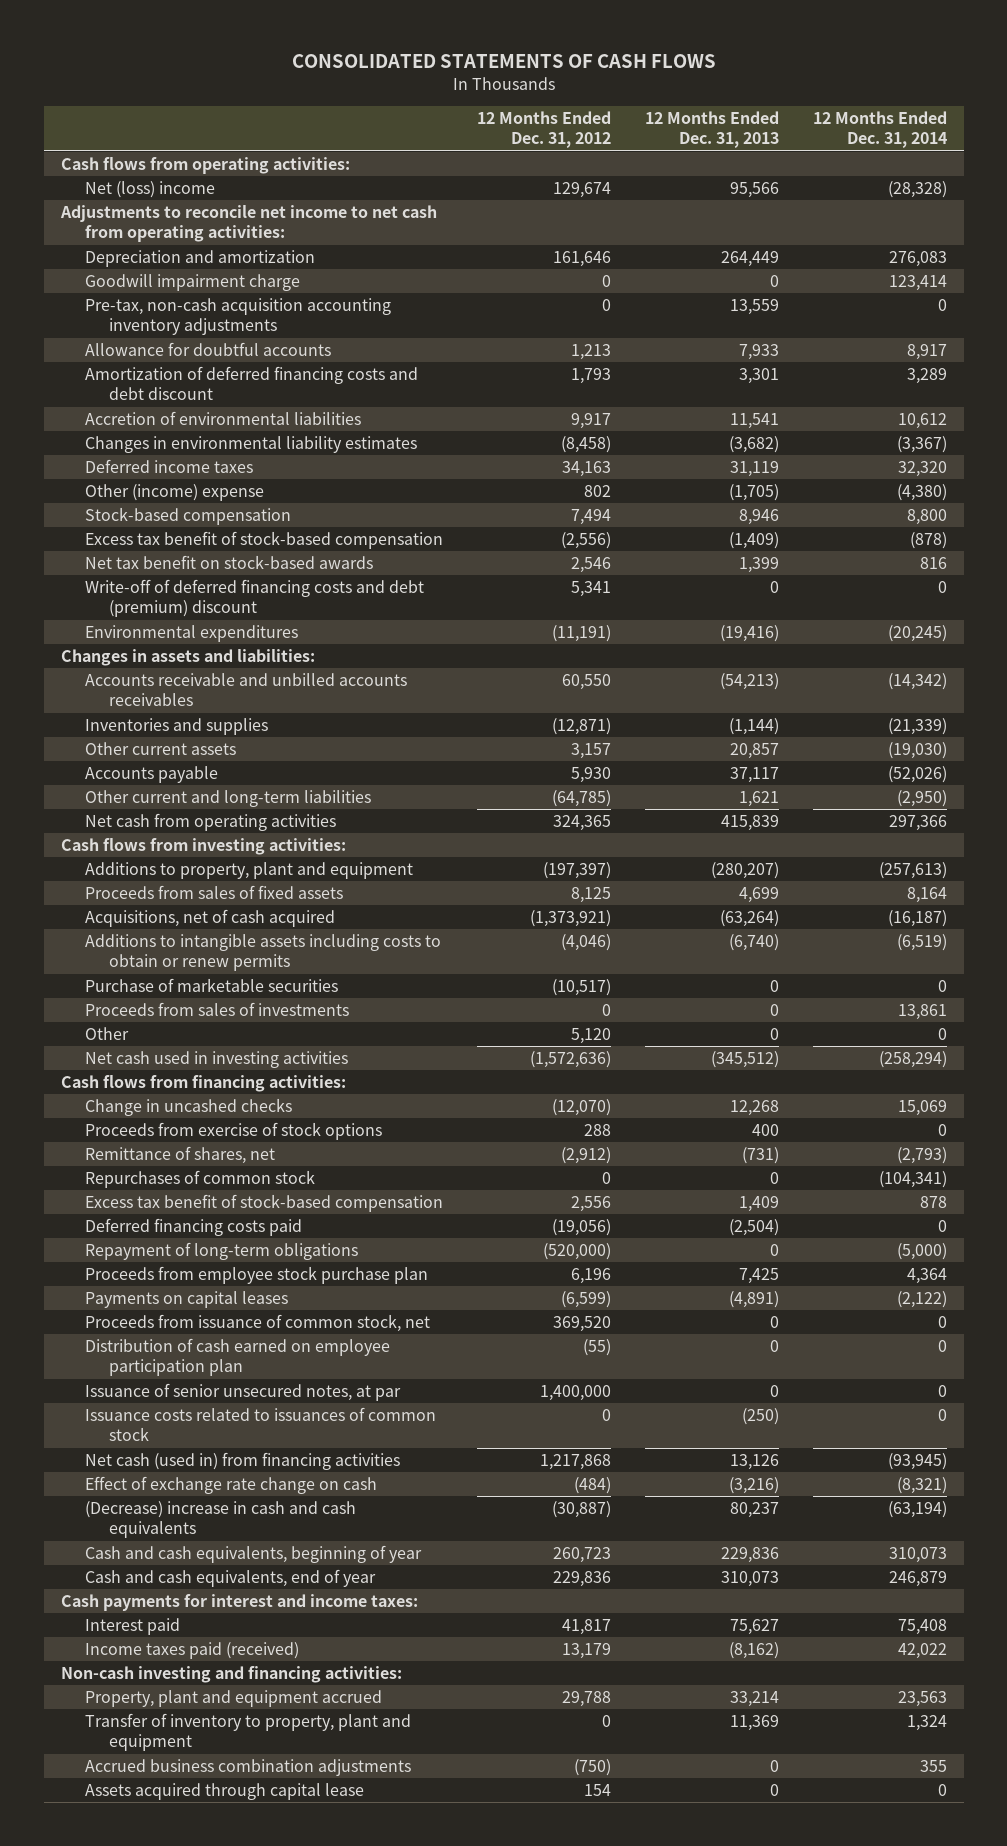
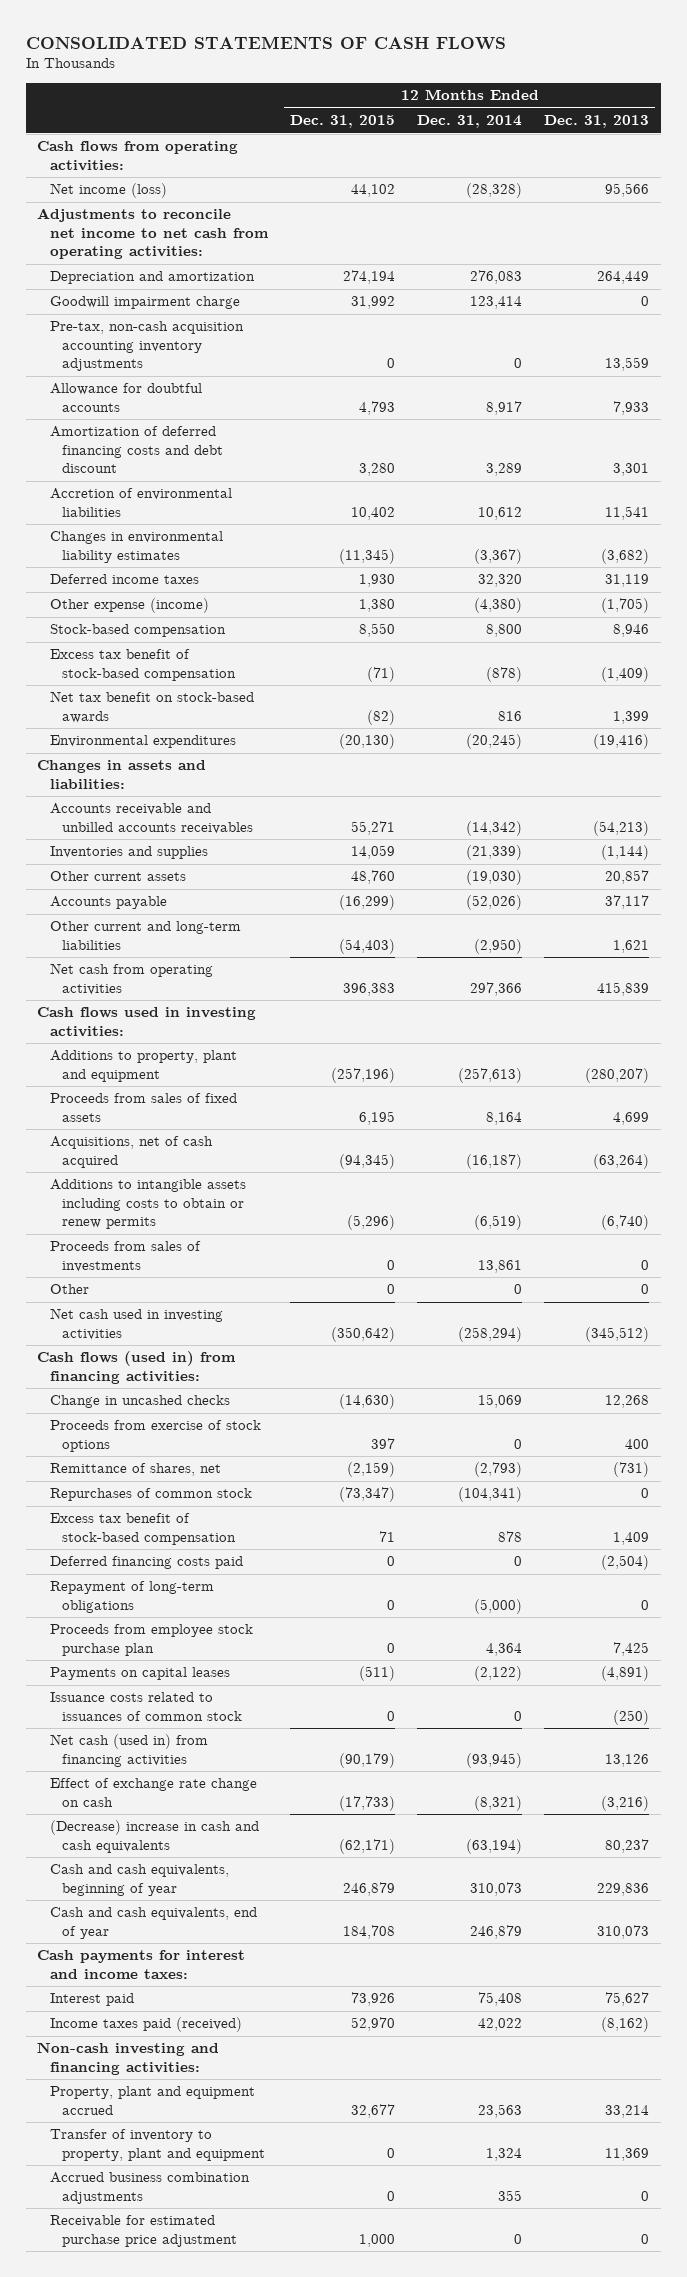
[476,111,611,149] 12 Months Ended Dec. 31, 2012 -> none
none -> [289,115,395,129] Dec. 31, 2015
[85,181,216,199] Net (loss) income -> [49,183,167,199] Net income (loss)
[85,484,265,502] Other (income) expense -> [49,598,209,614] Other expense (income)
[85,579,425,618] Write-off of deferred financing costs and debt (premium) discount -> none
[60,838,346,856] Cash flows from investing activities: -> [37,1007,257,1037] Cash flows used in investing activities:
[85,978,339,993] Purchase of marketable securities -> none
[60,1075,346,1093] Cash flows from financing activities: -> [37,1351,237,1384] Cash flows (used in) from financing activities:
[85,1314,431,1333] Proceeds from issuance of common stock, net -> none
[85,1338,391,1377] Distribution of cash earned on employee participation plan -> none
[85,1383,402,1402] Issuance of senior unsecured notes, at par -> none
[85,1783,365,1801] Assets acquired through capital lease -> none
none -> [49,2215,238,2247] Receivable for estimated purchase price adjustment

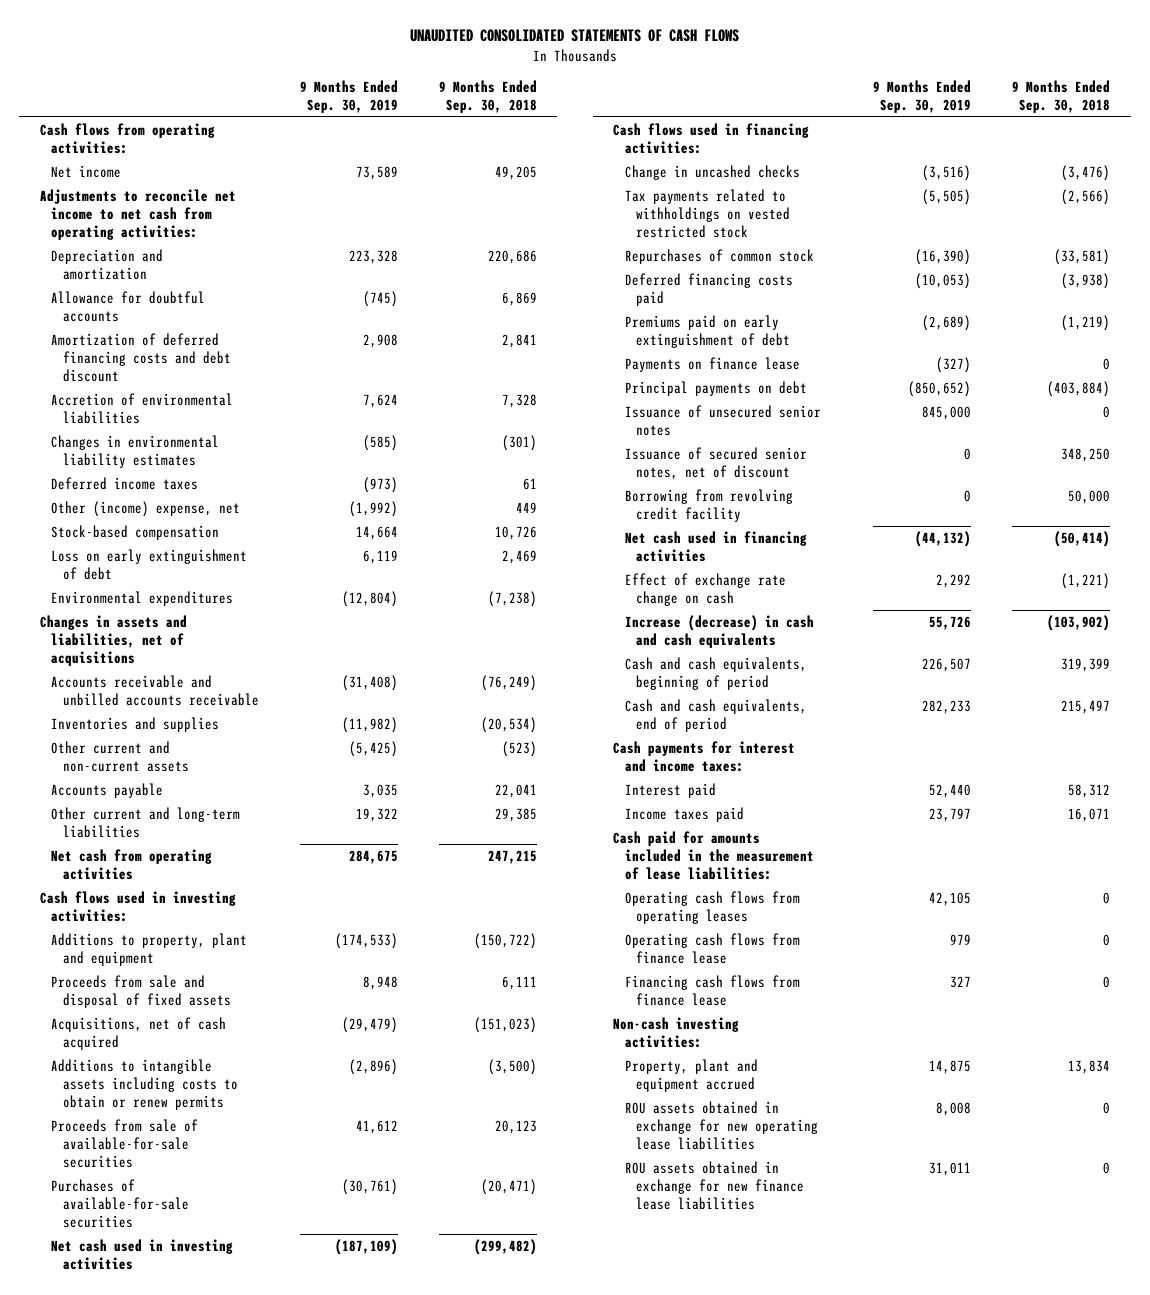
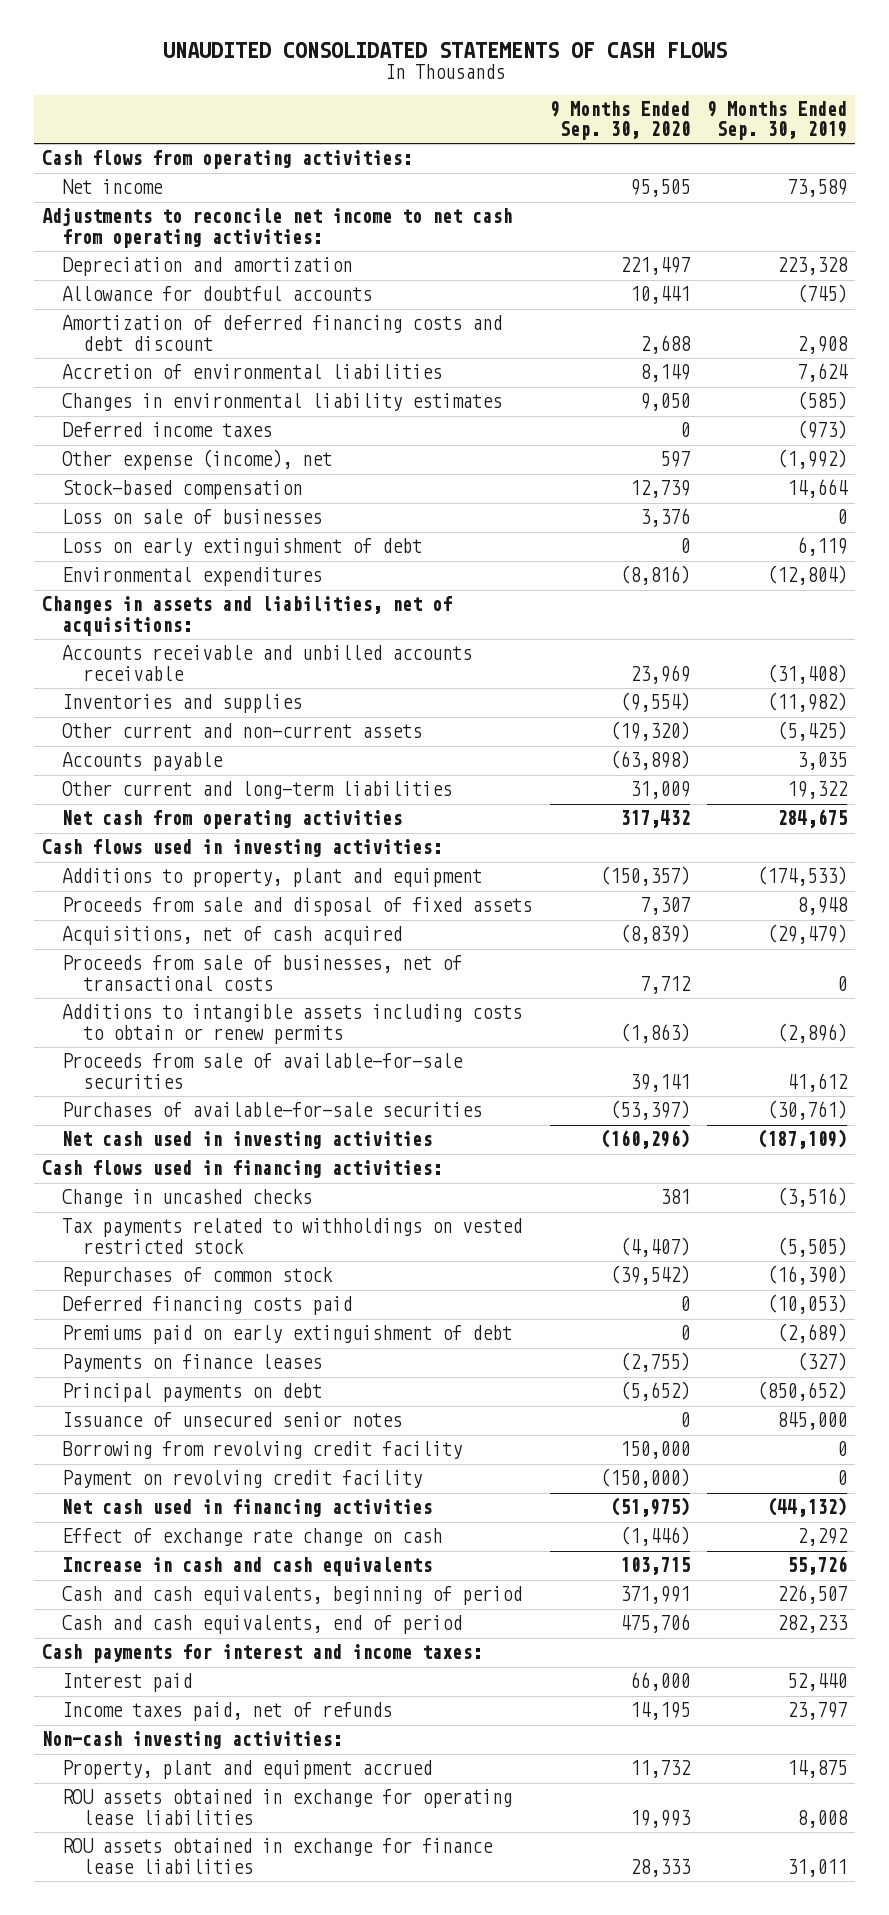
[438,79,537,113] 9 Months Ended Sep. 30, 2018 -> none
none -> [549,101,690,141] 9 Months Ended Sep. 30, 2020
[51,500,241,517] Other (income) expense, net -> [62,449,333,471] Other expense (income), net
none -> [62,509,323,525] Loss on sale of businesses
[39,614,187,667] Changes in assets and liabilities, net of acquisitions -> [42,596,453,636] Changes in assets and liabilities, net of acquisitions:
none -> [62,955,463,991] Proceeds from sale of businesses, net of transactional costs
[624,356,800,372] Payments on finance lease -> [62,1354,323,1373] Payments on finance leases
[624,446,807,480] Issuance of secured senior notes, net of discount -> none
none -> [62,1470,423,1489] Payment on revolving credit facility
[624,614,814,648] Increase (decrease) in cash and cash equivalents -> [62,1557,433,1577] Increase in cash and cash equivalents
[613,830,814,881] Cash paid for amounts included in the measurement of lease liabilities: -> none
[624,890,800,924] Operating cash flows from operating leases -> none
[624,932,800,964] Operating cash flows from finance lease -> none
[624,974,800,1006] Financing cash flows from finance lease -> none
[624,806,744,822] Income taxes paid -> [62,1702,393,1722] Income taxes paid, net of refunds
[624,1100,819,1151] ROU assets obtained in exchange for new operating lease liabilities -> [62,1789,513,1825] ROU assets obtained in exchange for operating lease liabilities
[624,1160,805,1211] ROU assets obtained in exchange for new finance lease liabilities -> [62,1838,494,1874] ROU assets obtained in exchange for finance lease liabilities

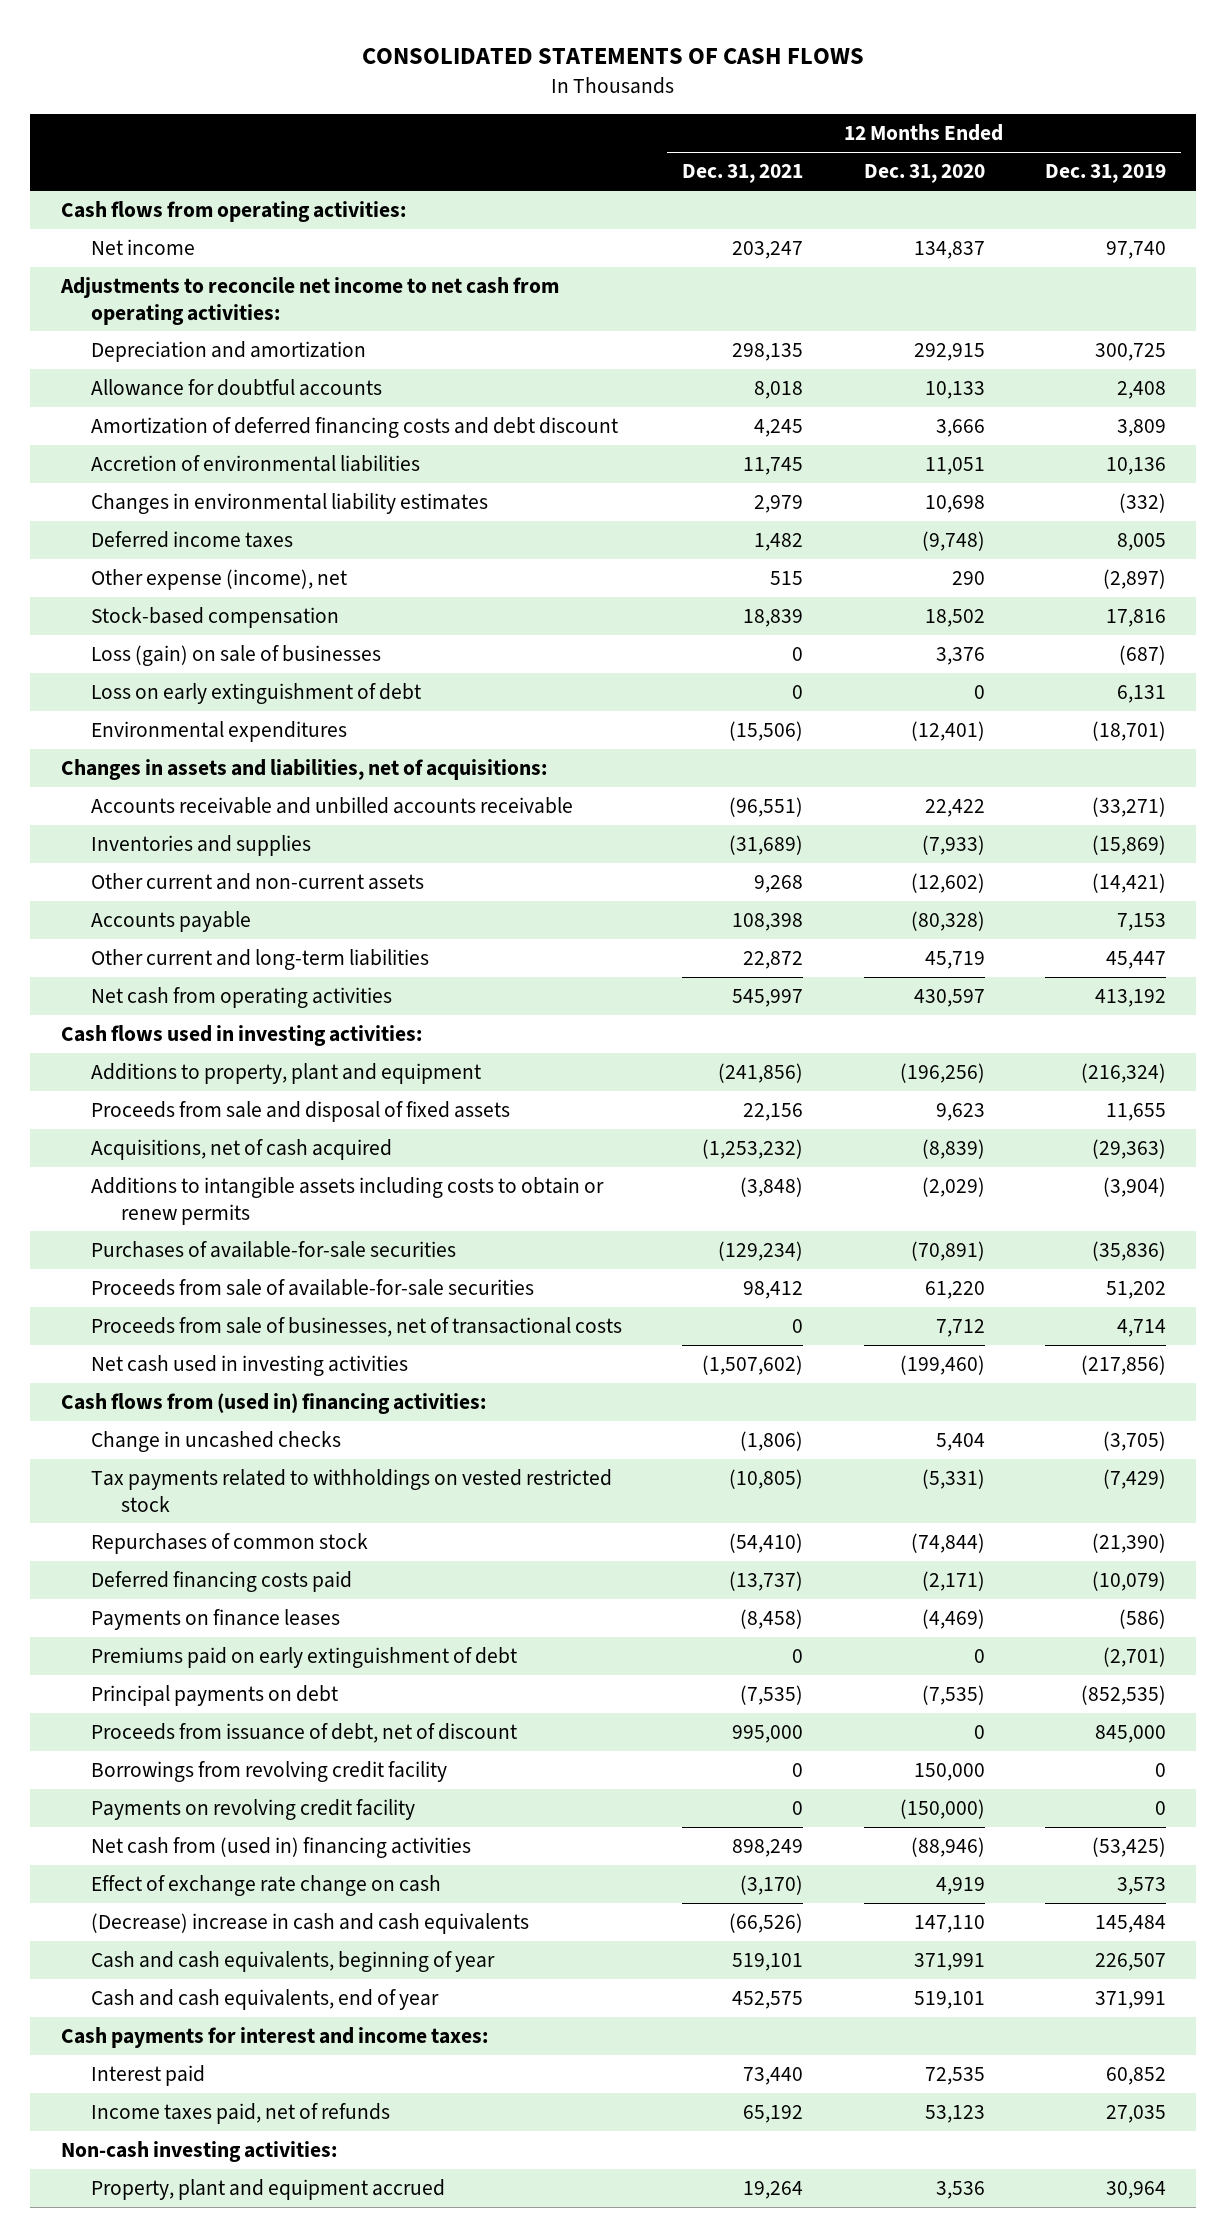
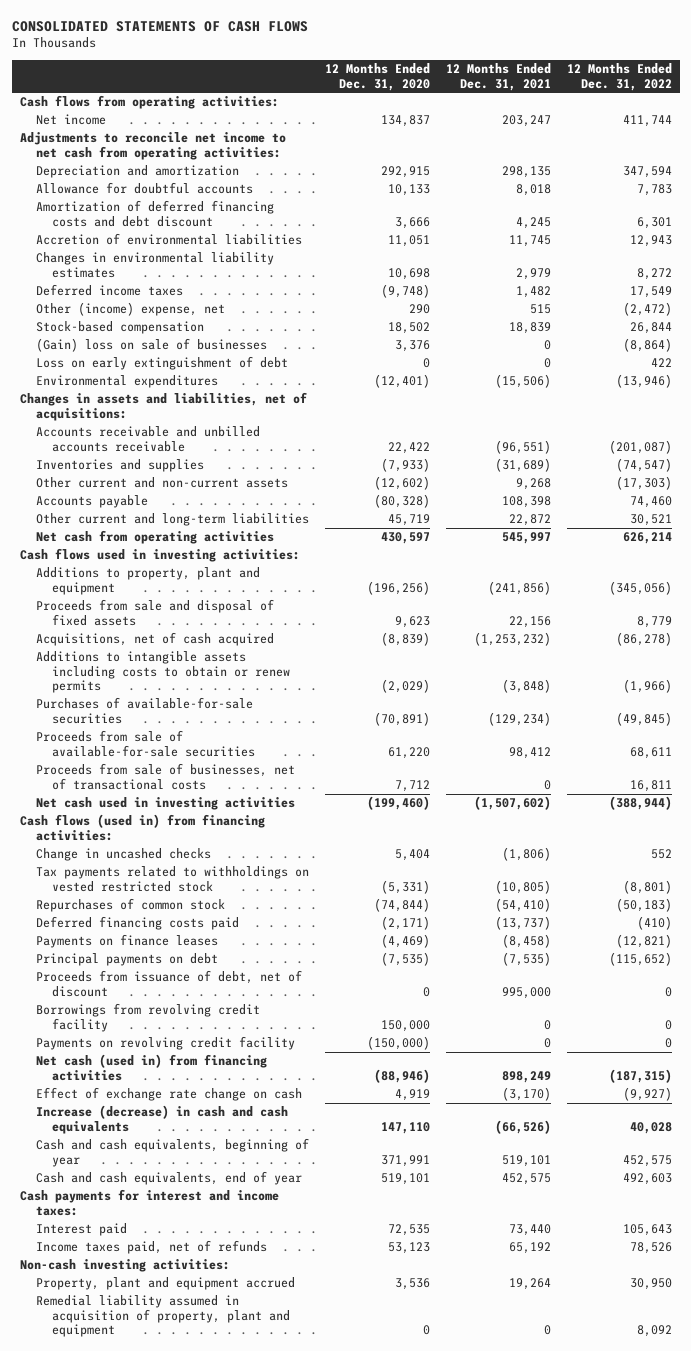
[1044,164,1166,184] Dec. 31, 2019 -> none
none -> [566,63,672,91] 12 Months Ended Dec. 31, 2022
[90,569,347,591] Other expense (income), net -> [35,302,225,317] Other (income) expense, net
[90,645,381,667] Loss (gain) on sale of businesses -> [35,338,267,353] (Gain) loss on sale of businesses
[60,1393,486,1415] Cash flows from (used in) financing activities: -> [19,814,265,841] Cash flows (used in) from financing activities:
[90,1647,517,1669] Premiums paid on early extinguishment of debt -> none
[90,1837,471,1859] Net cash from (used in) financing activities -> [35,1054,267,1081] Net cash (used in) from financing activities
[90,1913,529,1935] (Decrease) increase in cash and cash equivalents -> [35,1105,288,1134] Increase (decrease) in cash and cash equivalents
none -> [35,1295,290,1338] Remedial liability assumed in acquisition of property, plant and equipment

